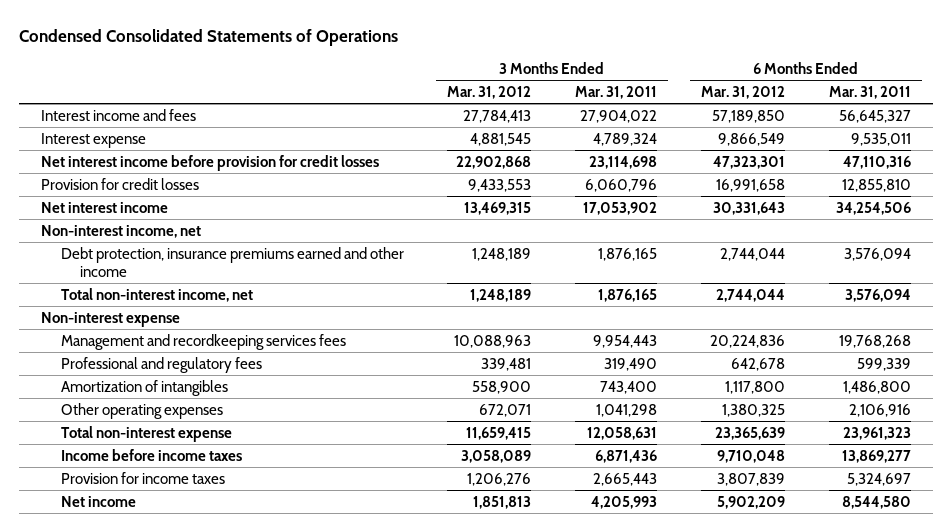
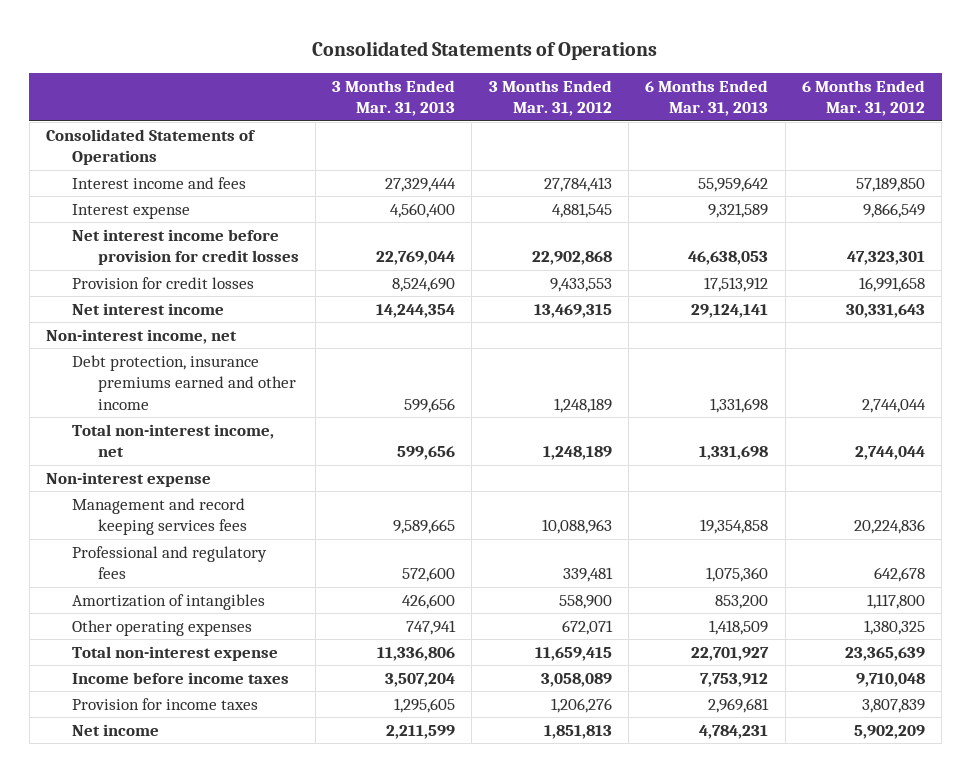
[19,29,399,47] Condensed Consolidated Statements of Operations -> [312,40,658,60] Consolidated Statements of Operations
[575,85,658,99] Mar. 31, 2011 -> none
[829,85,912,99] Mar. 31, 2011 -> none
none -> [332,79,456,117] 3 Months Ended Mar. 31, 2013
none -> [645,79,769,117] 6 Months Ended Mar. 31, 2013
none -> [45,128,256,166] Consolidated Statements of Operations
[60,333,346,350] Management and recordkeeping services fees -> [71,497,247,536] Management and record keeping services fees

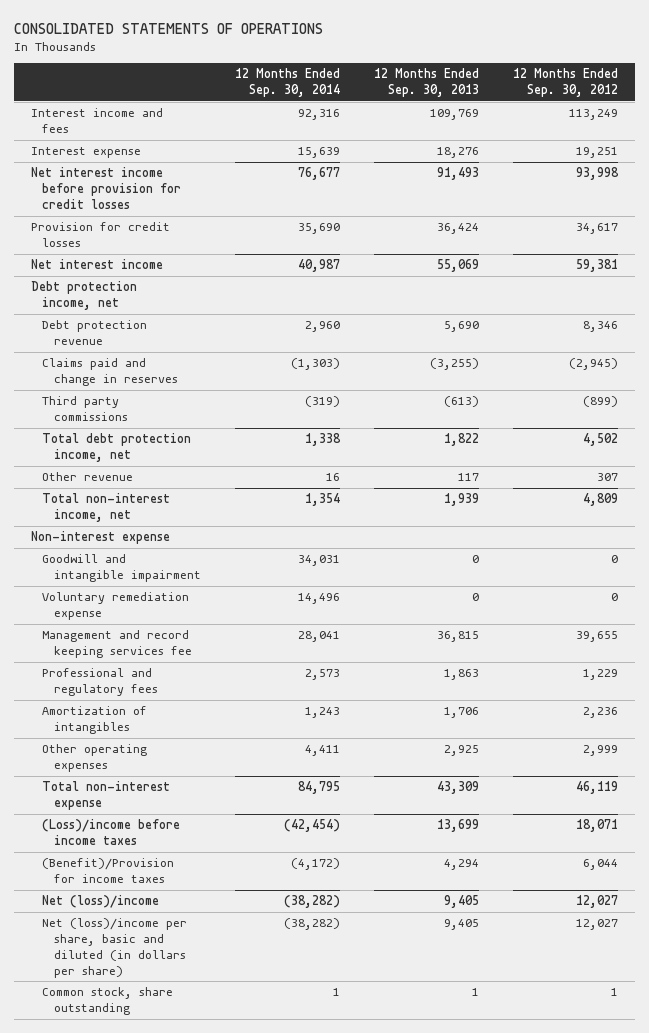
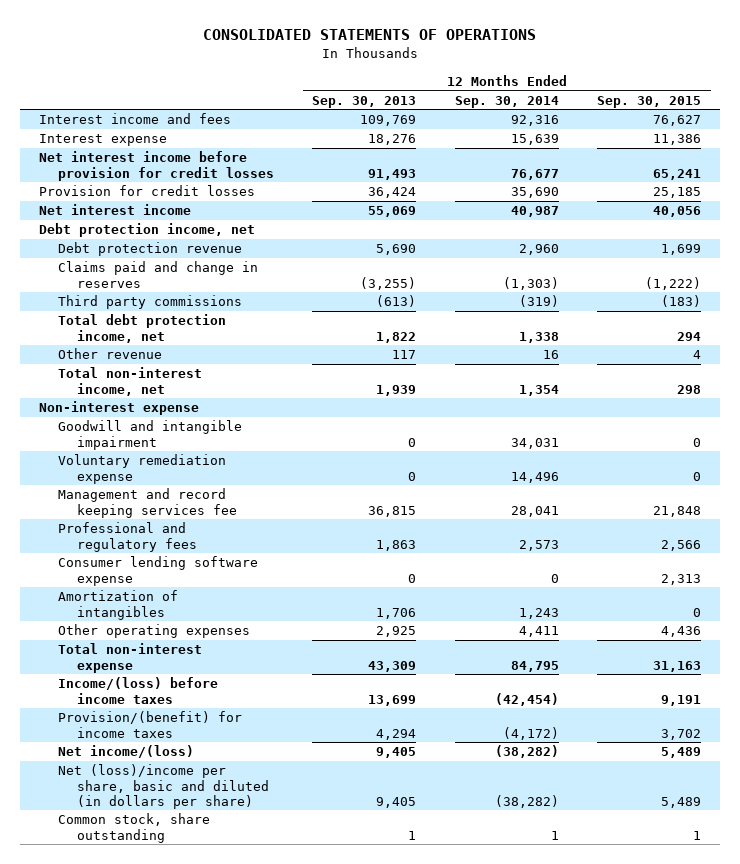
[512,68,618,98] 12 Months Ended Sep. 30, 2012 -> none
none -> [596,95,701,108] Sep. 30, 2015
none -> [57,556,258,586] Consumer lending software expense
[42,819,181,846] (Loss)/income before income taxes -> [57,677,218,704] Income/(loss) before income taxes
[42,858,175,884] (Benefit)/Provision for income taxes -> [57,711,242,738] Provision/(benefit) for income taxes
[42,895,160,909] Net (loss)/income -> [57,745,194,759] Net income/(loss)

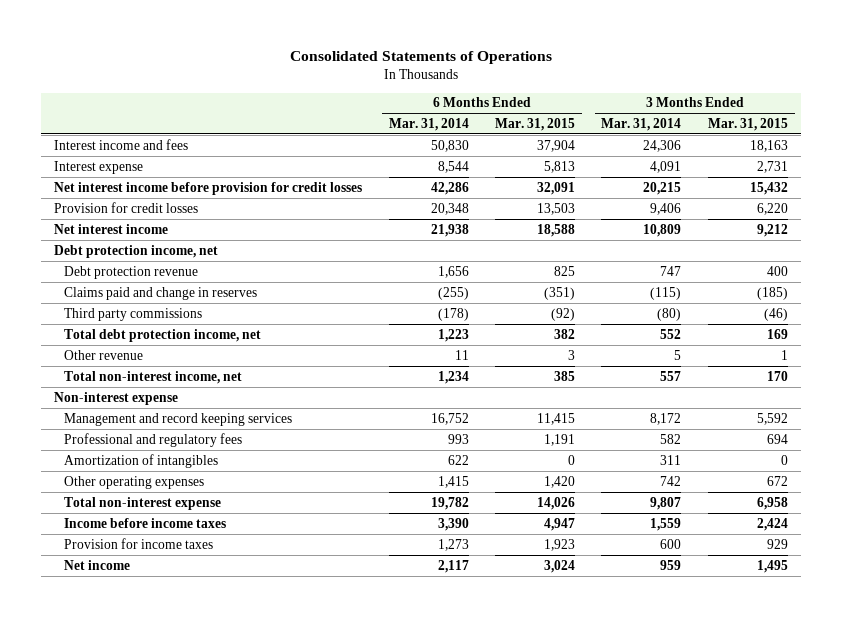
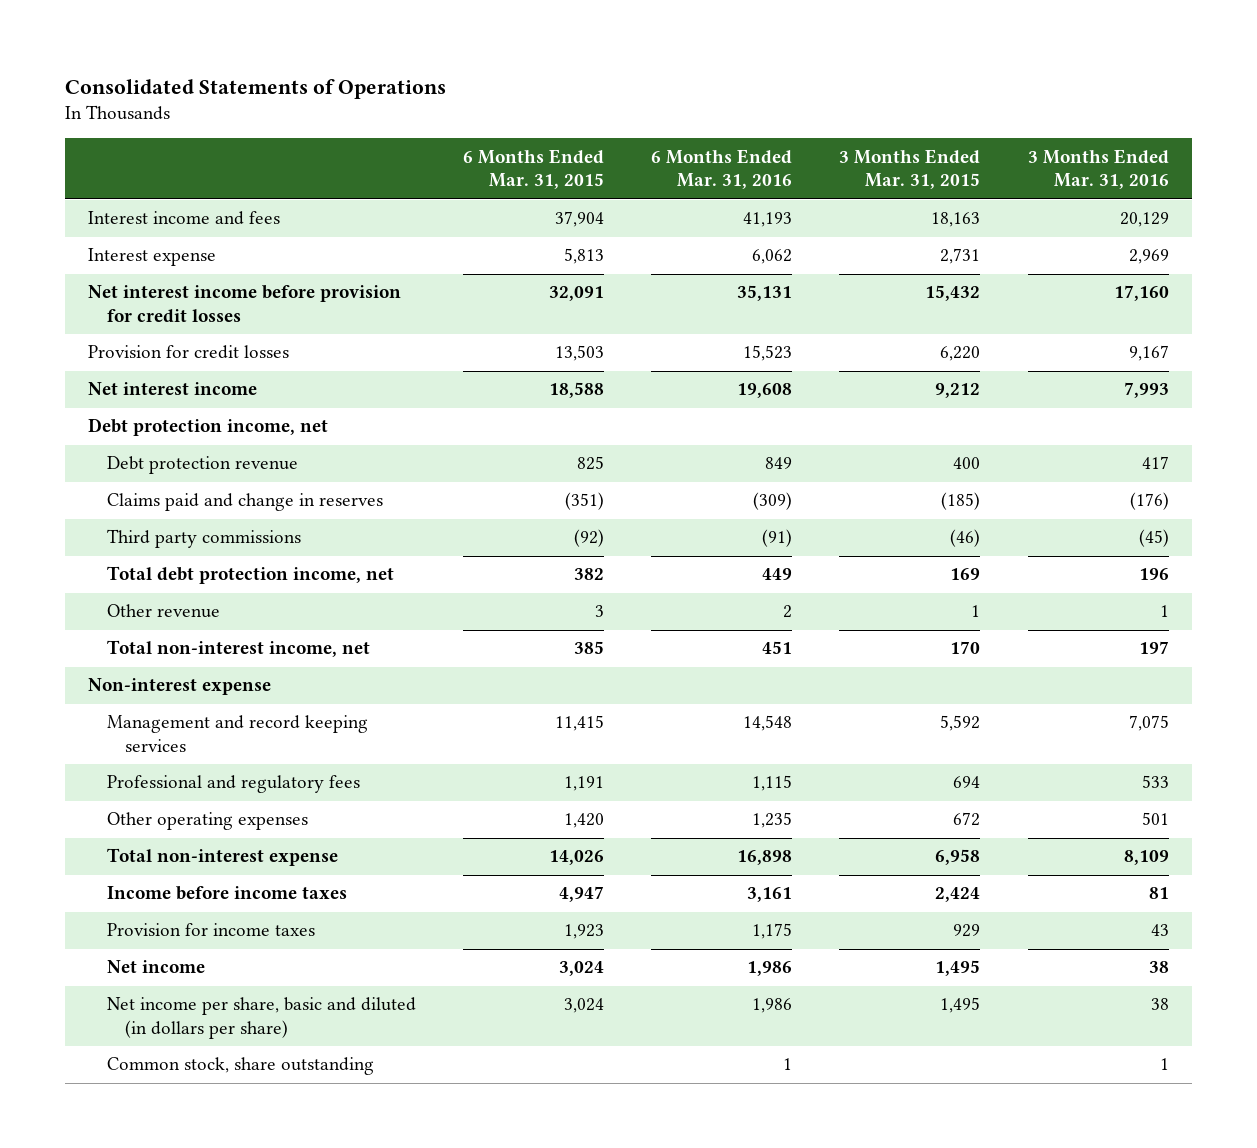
[388,117,469,131] Mar. 31, 2014 -> none
[601,117,682,131] Mar. 31, 2014 -> none
none -> [651,148,793,190] 6 Months Ended Mar. 31, 2016
none -> [1027,148,1169,190] 3 Months Ended Mar. 31, 2016
[64,453,219,468] Amortization of intangibles -> none
none -> [106,997,416,1040] Net income per share, basic and diluted (in dollars per share)
none -> [106,1057,374,1076] Common stock, share outstanding

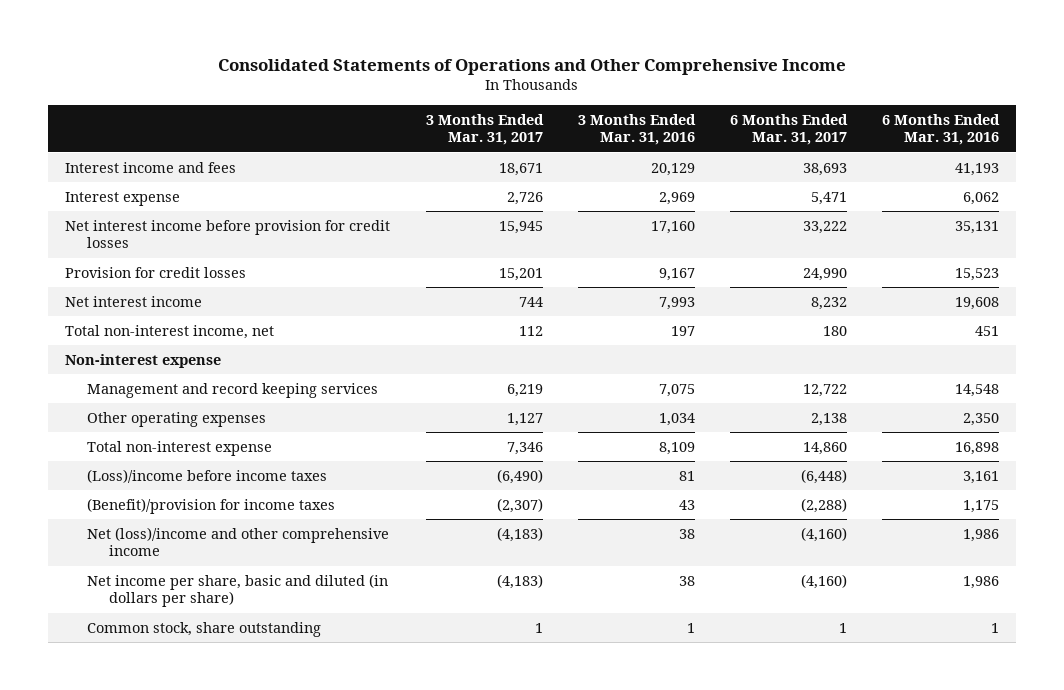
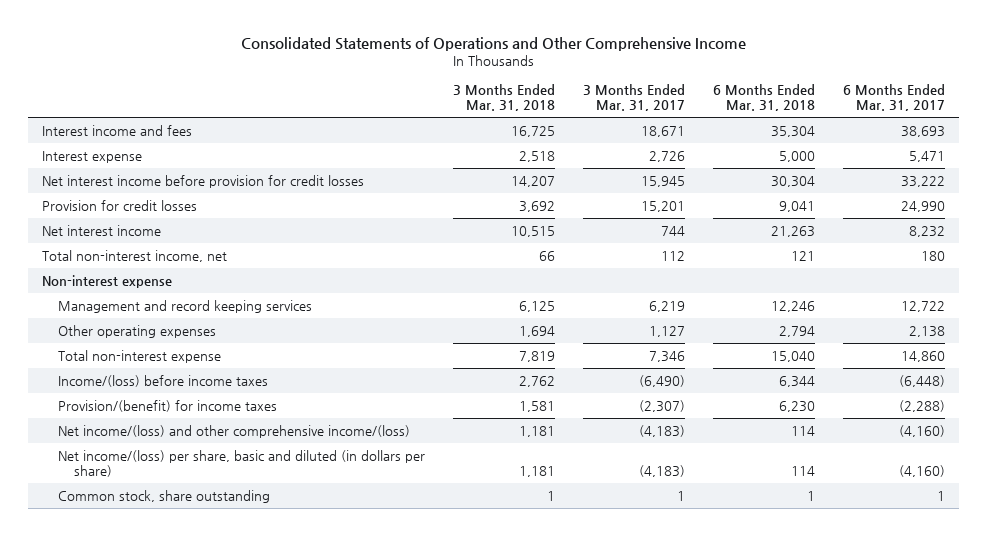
[577,113,696,146] 3 Months Ended Mar. 31, 2016 -> none
[881,113,1000,146] 6 Months Ended Mar. 31, 2016 -> none
none -> [453,84,556,112] 3 Months Ended Mar. 31, 2018
none -> [713,84,816,112] 6 Months Ended Mar. 31, 2018
[87,468,328,483] (Loss)/income before income taxes -> [58,374,269,387] Income/(loss) before income taxes
[87,497,336,514] (Benefit)/provision for income taxes -> [58,399,278,412] Provision/(benefit) for income taxes
[87,526,390,557] Net (loss)/income and other comprehensive income -> [58,424,411,438] Net income/(loss) and other comprehensive income/(loss)
[87,573,389,608] Net income per share, basic and diluted (in dollars per share) -> [58,449,426,477] Net income/(loss) per share, basic and diluted (in dollars per share)

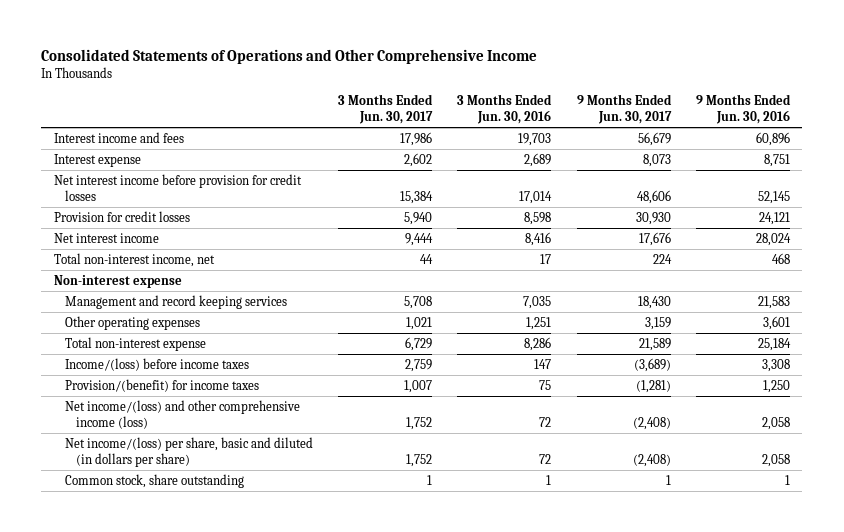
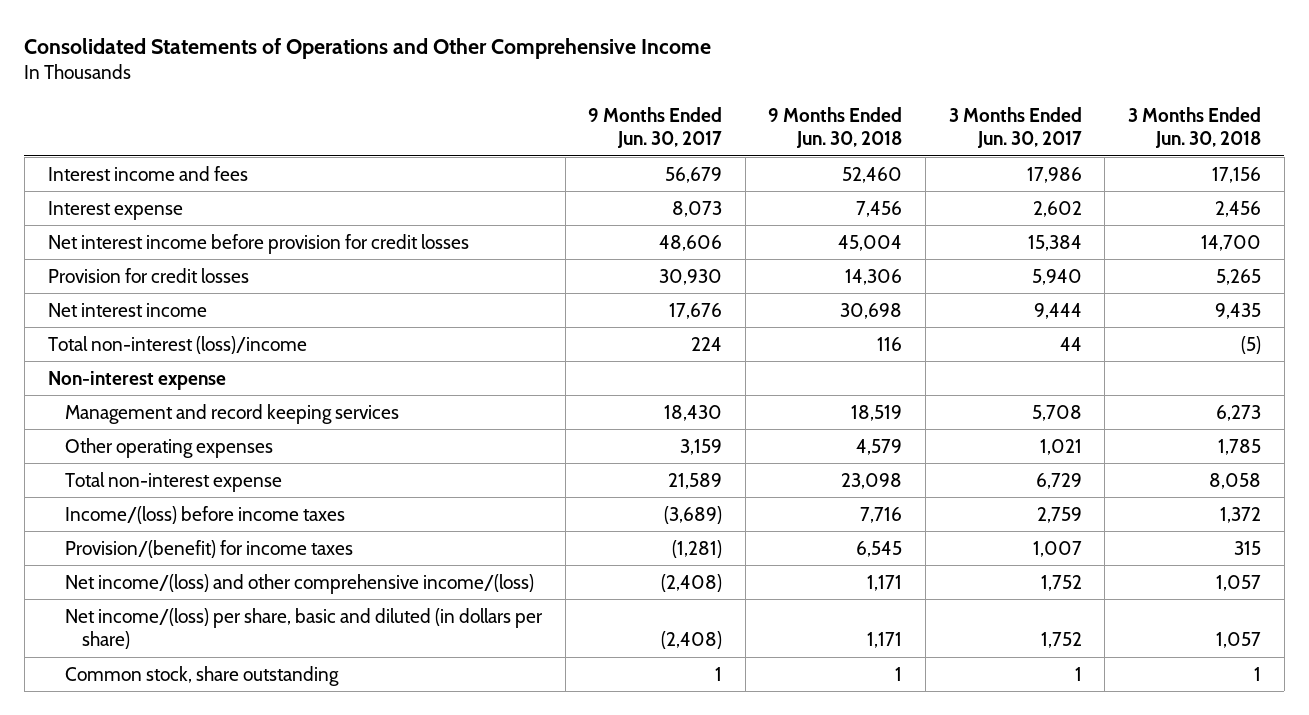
[457,94,553,124] 3 Months Ended Jun. 30, 2016 -> none
[695,94,791,124] 9 Months Ended Jun. 30, 2016 -> none
none -> [768,106,903,149] 9 Months Ended Jun. 30, 2018
none -> [1127,106,1261,149] 3 Months Ended Jun. 30, 2018
[53,252,215,267] Total non-interest income, net -> [47,335,307,354] Total non-interest (loss)/income
[64,399,300,429] Net income/(loss) and other comprehensive income (loss) -> [64,573,534,594] Net income/(loss) and other comprehensive income/(loss)

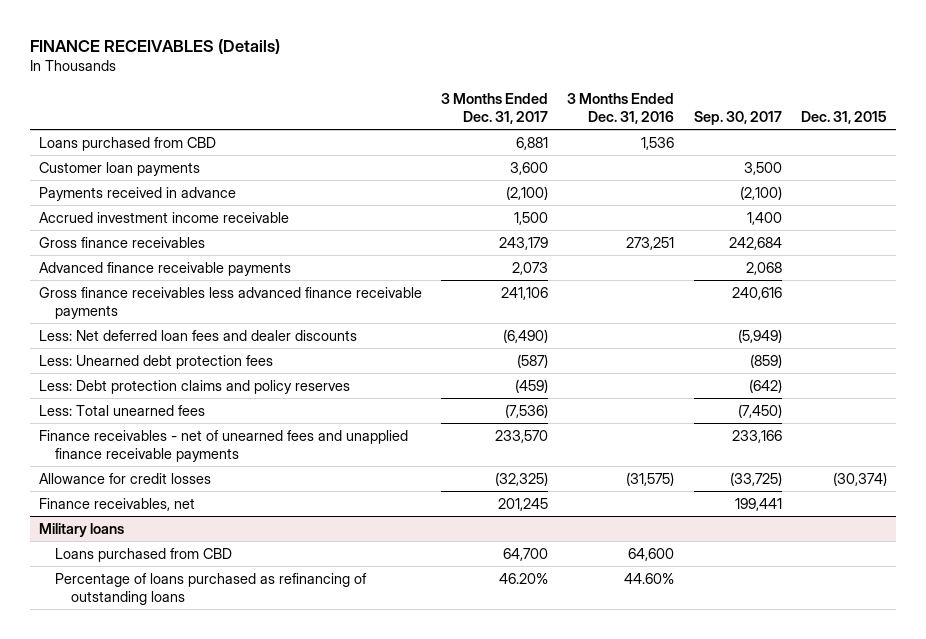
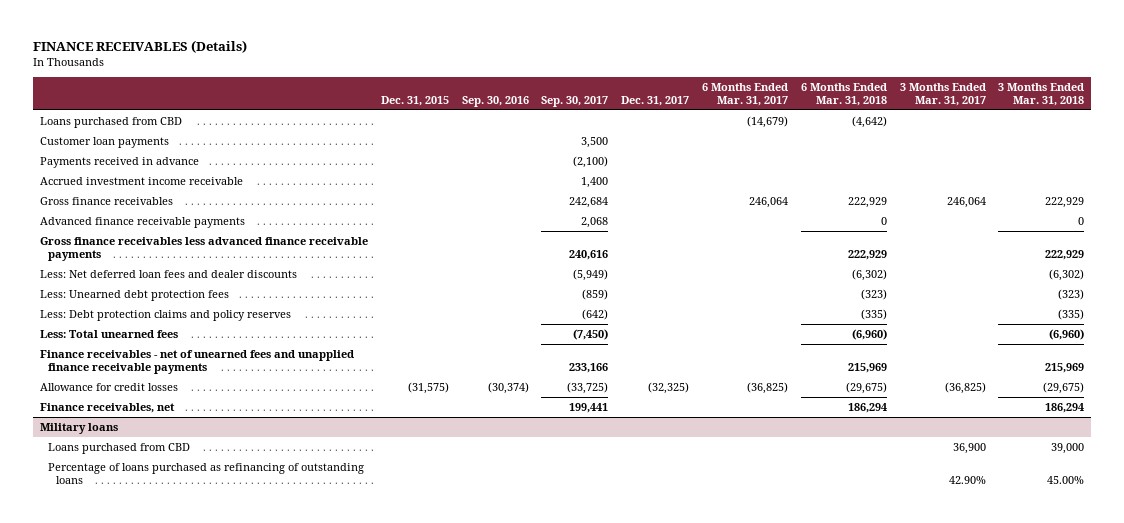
[441,92,549,124] 3 Months Ended Dec. 31, 2017 -> none
[567,92,675,124] 3 Months Ended Dec. 31, 2016 -> none
none -> [461,96,529,108] Sep. 30, 2016
none -> [621,96,690,107] Dec. 31, 2017
none -> [701,83,788,107] 6 Months Ended Mar. 31, 2017
none -> [800,83,887,107] 6 Months Ended Mar. 31, 2018
none -> [899,83,986,107] 3 Months Ended Mar. 31, 2017
none -> [998,83,1085,107] 3 Months Ended Mar. 31, 2018
[832,471,887,486] (30,374) -> [407,381,449,394] (31,575)

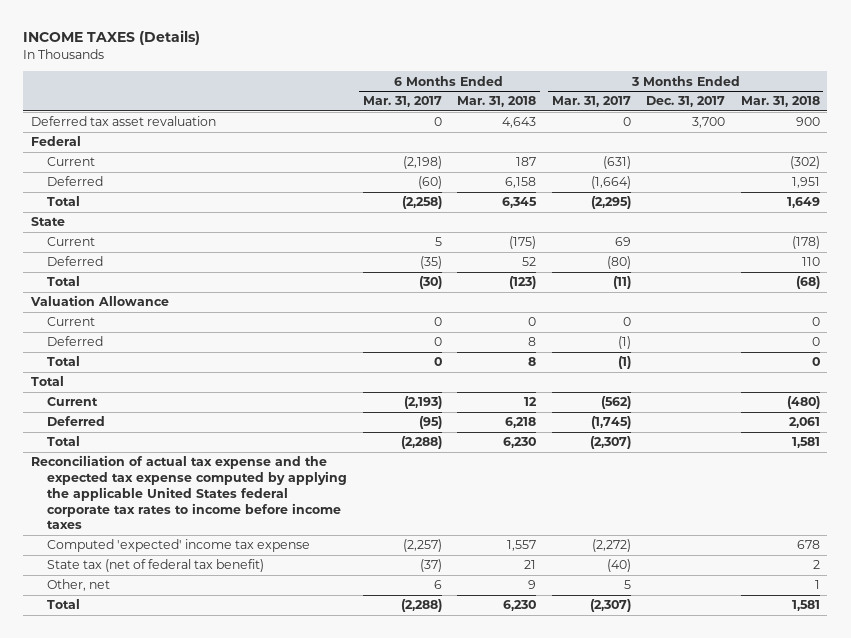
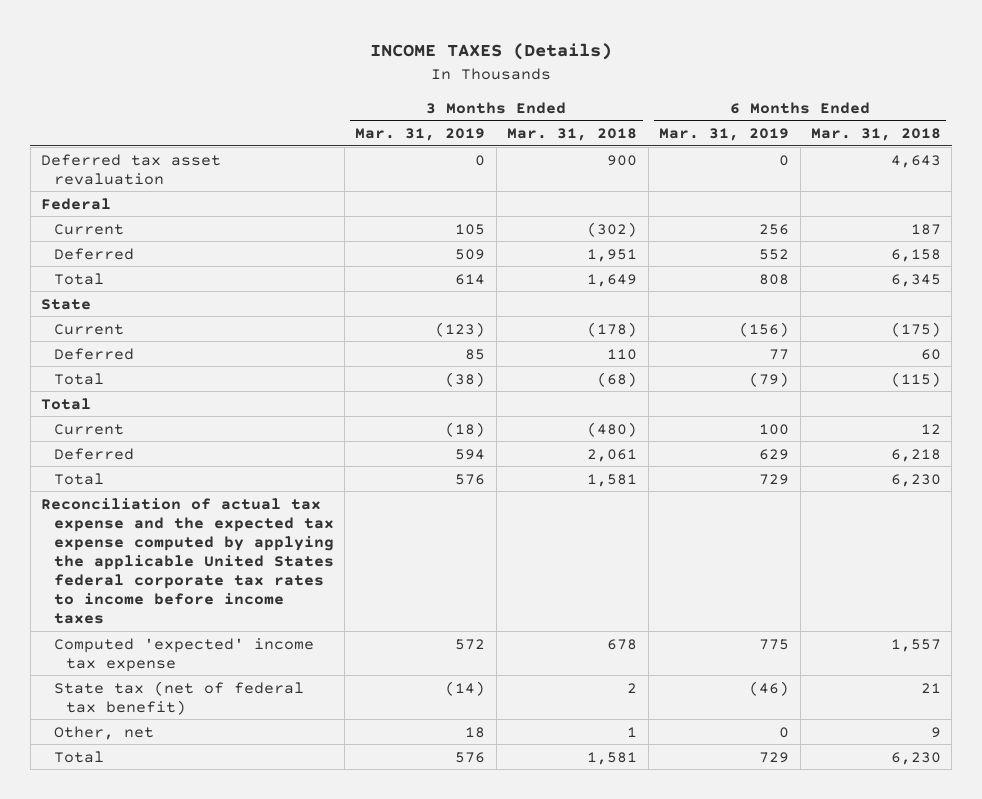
[362,96,442,108] Mar. 31, 2017 -> none
[551,96,631,108] Mar. 31, 2017 -> none
[646,96,726,108] Dec. 31, 2017 -> none
none -> [355,128,486,142] Mar. 31, 2019
none -> [659,128,790,142] Mar. 31, 2019
[30,295,170,307] Valuation Allowance -> none
[47,317,96,327] Current -> none
[47,336,104,347] Deferred -> none
[47,356,81,367] Total -> none
[522,257,537,267] 52 -> [920,348,941,360] 60
[509,276,537,290] (123) -> [890,371,941,387] (115)

